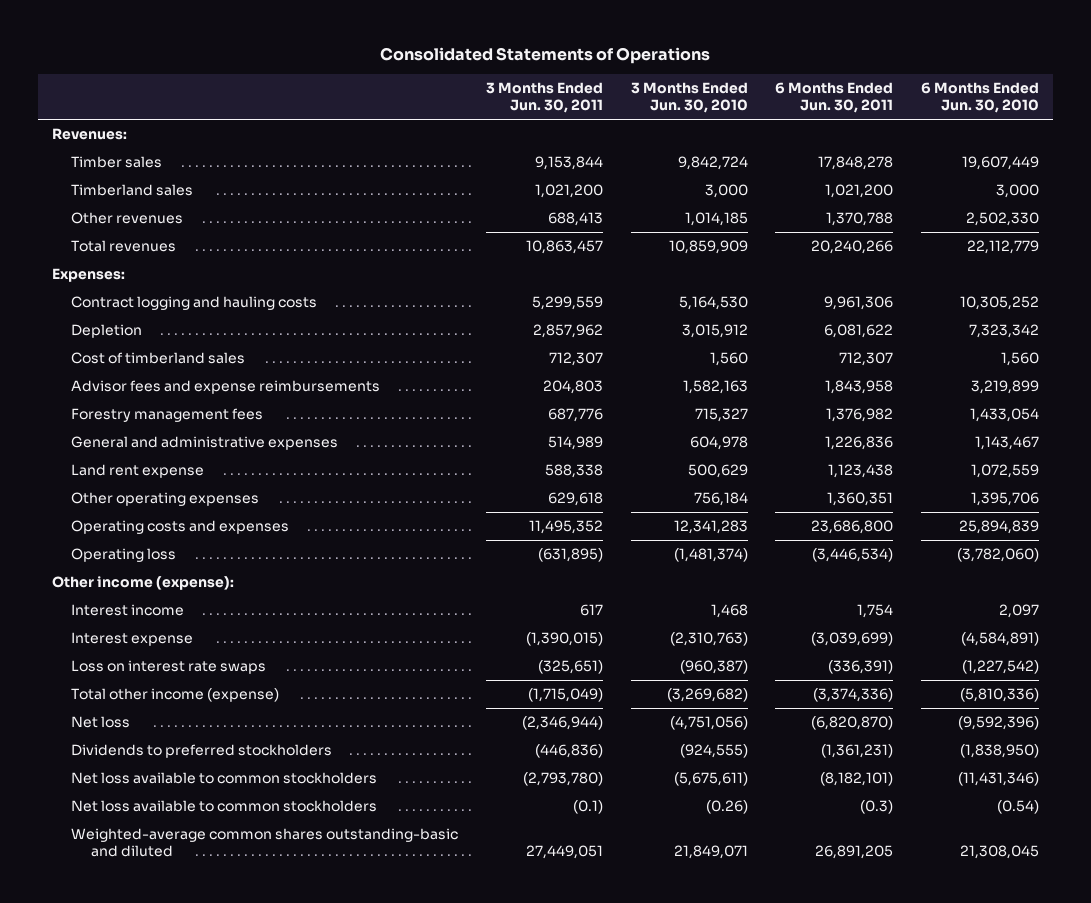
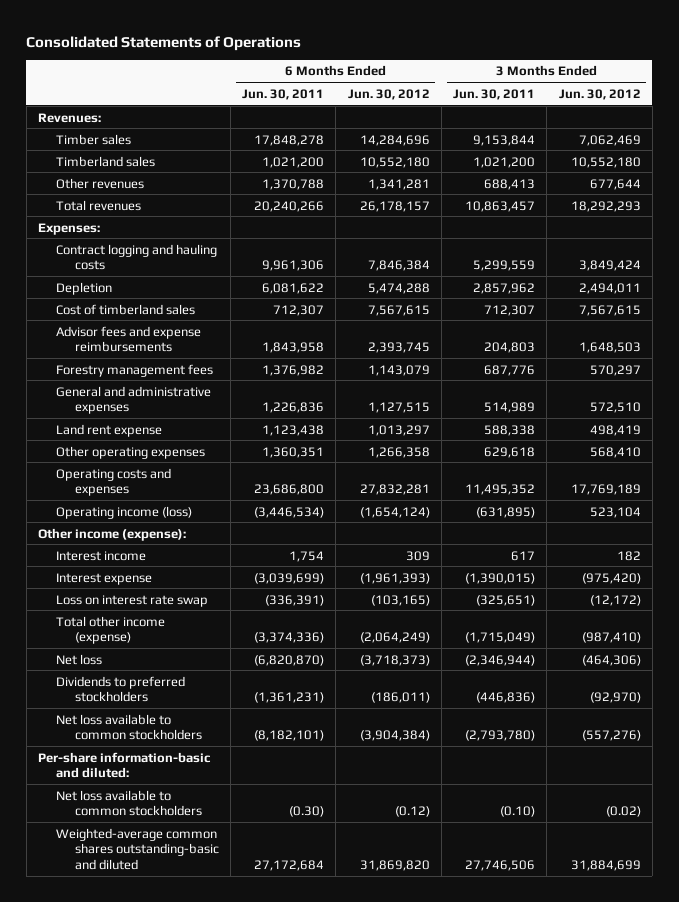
[630,82,748,114] 3 Months Ended Jun. 30, 2010 -> none
[920,82,1039,114] 6 Months Ended Jun. 30, 2010 -> none
none -> [347,88,430,100] Jun. 30, 2012
none -> [558,88,641,100] Jun. 30, 2012
[71,548,177,563] Operating loss -> [56,505,193,519] Operating income (loss)
[71,660,267,675] Loss on interest rate swaps -> [56,594,209,607] Loss on interest rate swap
none -> [38,751,212,779] Per-share information-basic and diluted:
[573,800,604,815] (0.1) -> [500,806,536,818] (0.10)
[860,800,894,815] (0.3) -> [289,806,325,818] (0.30)
[526,845,604,860] 27,449,051 -> [465,859,536,871] 27,746,506
[815,845,894,860] 26,891,205 -> [254,859,325,871] 27,172,684

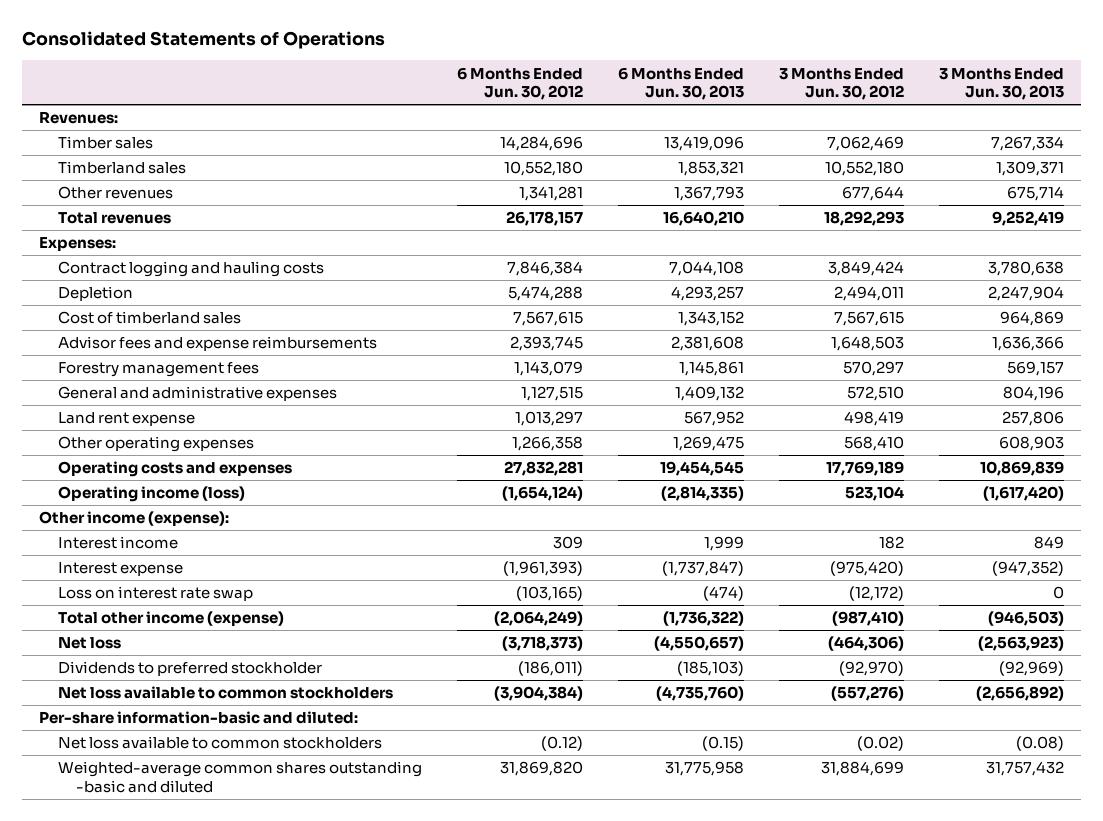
[242,88,325,100] Jun. 30, 2011 -> none
[453,88,536,100] Jun. 30, 2011 -> none
none -> [617,66,744,100] 6 Months Ended Jun. 30, 2013
none -> [938,67,1064,100] 3 Months Ended Jun. 30, 2013
[56,675,186,703] Dividends to preferred stockholders -> [57,661,322,677] Dividends to preferred stockholder
[56,827,219,870] Weighted-average common shares outstanding-basic and diluted -> [57,761,422,793] Weighted-average common shares outstanding -basic and diluted

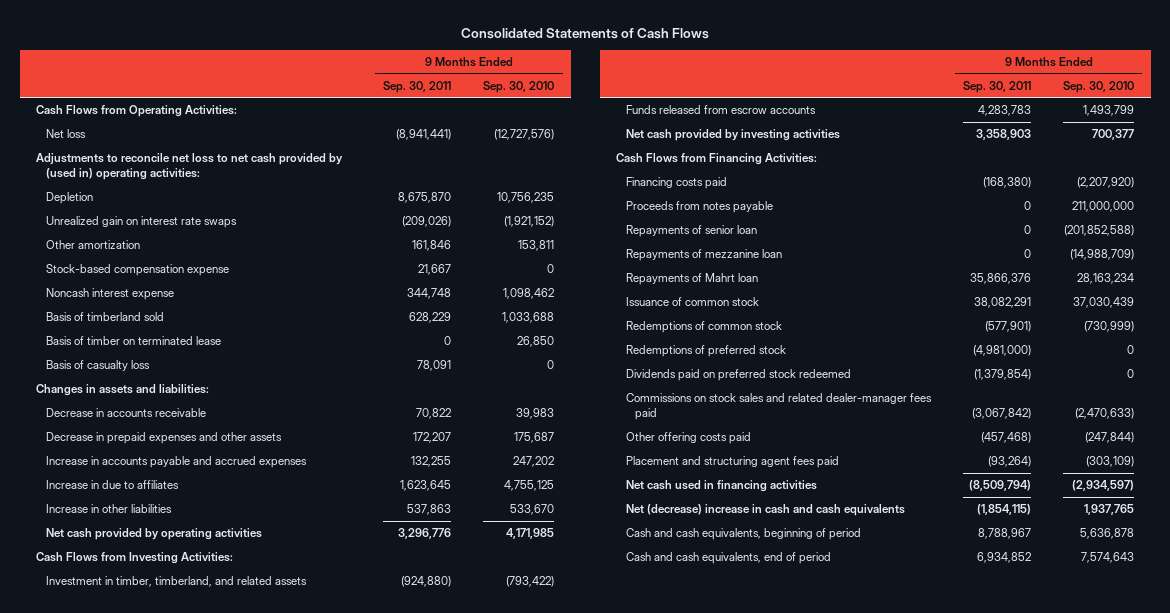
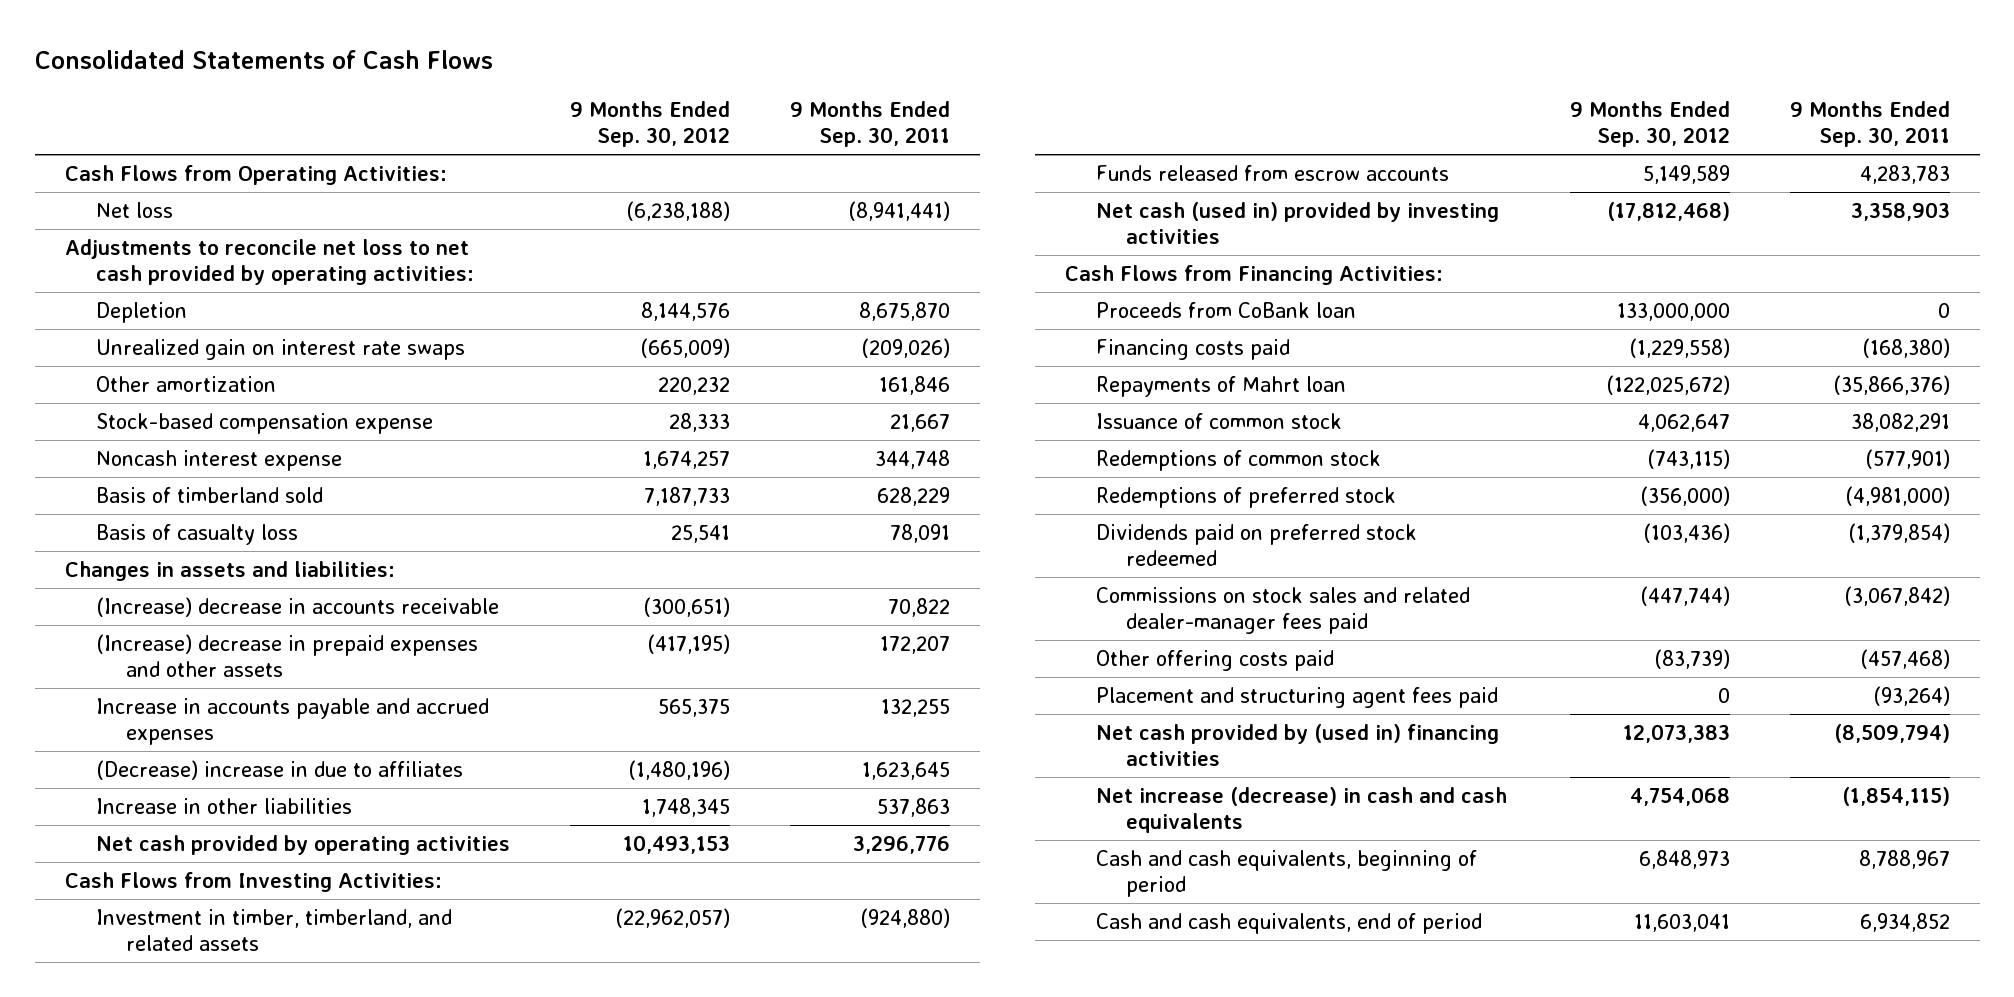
[483,80,555,93] Sep. 30, 2010 -> none
none -> [569,100,730,148] 9 Months Ended Sep. 30, 2012
[36,153,344,181] Adjustments to reconcile net loss to net cash provided by (used in) operating activities: -> [64,238,474,286] Adjustments to reconcile net loss to net cash provided by operating activities:
[45,336,221,346] Basis of timber on terminated lease -> none
[45,408,206,418] Decrease in accounts receivable -> [95,596,499,617] (Increase) decrease in accounts receivable
[45,432,282,445] Decrease in prepaid expenses and other assets -> [95,633,478,678] (Increase) decrease in prepaid expenses and other assets
[45,480,179,490] Increase in due to affiliates -> [95,759,463,780] (Decrease) increase in due to affiliates
[625,129,840,142] Net cash provided by investing activities -> [1095,201,1499,245] Net cash (used in) provided by investing activities
none -> [1095,301,1356,318] Proceeds from CoBank loan
[625,201,773,214] Proceeds from notes payable -> none
[625,225,757,238] Repayments of senior loan -> none
[625,249,782,262] Repayments of mezzanine loan -> none
[969,273,1031,285] 35,866,376 -> [1832,374,1950,395] (35,866,376)
[625,480,817,493] Net cash used in financing activities -> [1095,723,1499,767] Net cash provided by (used in) financing activities
[625,504,905,517] Net (decrease) increase in cash and cash equivalents -> [1095,786,1507,834] Net increase (decrease) in cash and cash equivalents

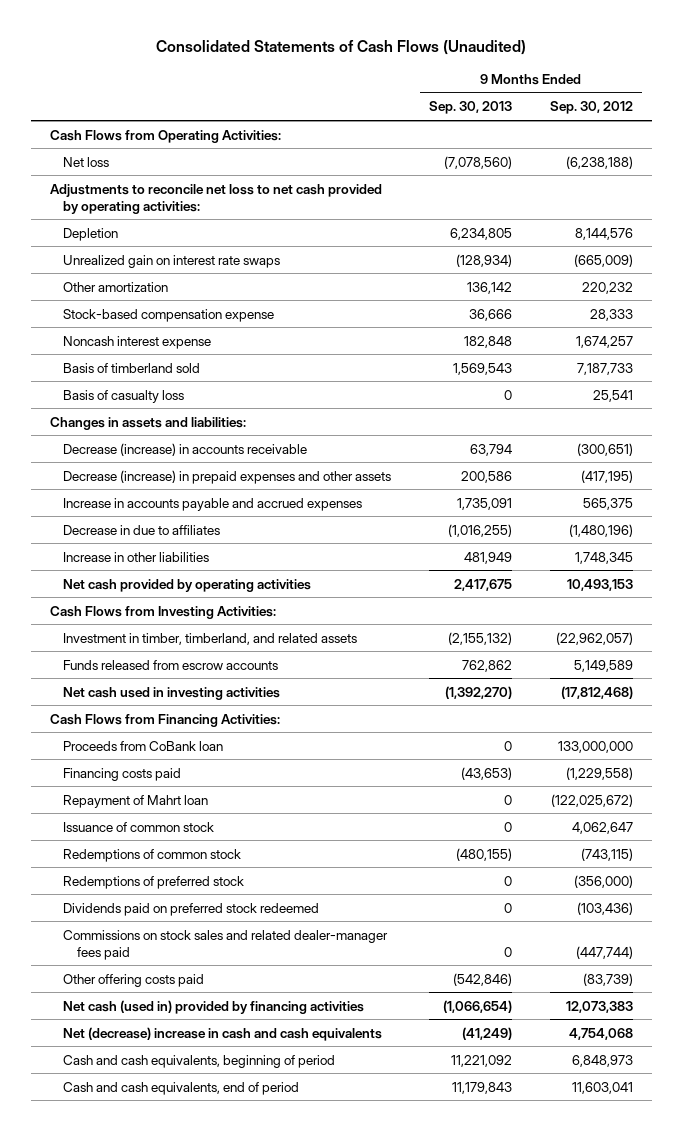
[34,50,493,70] Consolidated Statements of Cash Flows -> [156,39,527,55] Consolidated Statements of Cash Flows (Unaudited)
[789,100,950,148] 9 Months Ended Sep. 30, 2011 -> none
none -> [429,101,513,115] Sep. 30, 2013
[95,596,499,617] (Increase) decrease in accounts receivable -> [63,442,308,456] Decrease (increase) in accounts receivable
[95,633,478,678] (Increase) decrease in prepaid expenses and other assets -> [63,469,392,484] Decrease (increase) in prepaid expenses and other assets
[95,759,463,780] (Decrease) increase in due to affiliates -> [63,524,221,535] Decrease in due to affiliates
[1095,201,1499,245] Net cash (used in) provided by investing activities -> [63,686,281,700] Net cash used in investing activities
[1095,375,1346,397] Repayments of Mahrt loan -> [63,794,209,808] Repayment of Mahrt loan
[1095,686,1498,708] Placement and structuring agent fees paid -> none
[1095,723,1499,767] Net cash provided by (used in) financing activities -> [63,999,365,1014] Net cash (used in) provided by financing activities
[1095,786,1507,834] Net increase (decrease) in cash and cash equivalents -> [63,1026,383,1041] Net (decrease) increase in cash and cash equivalents

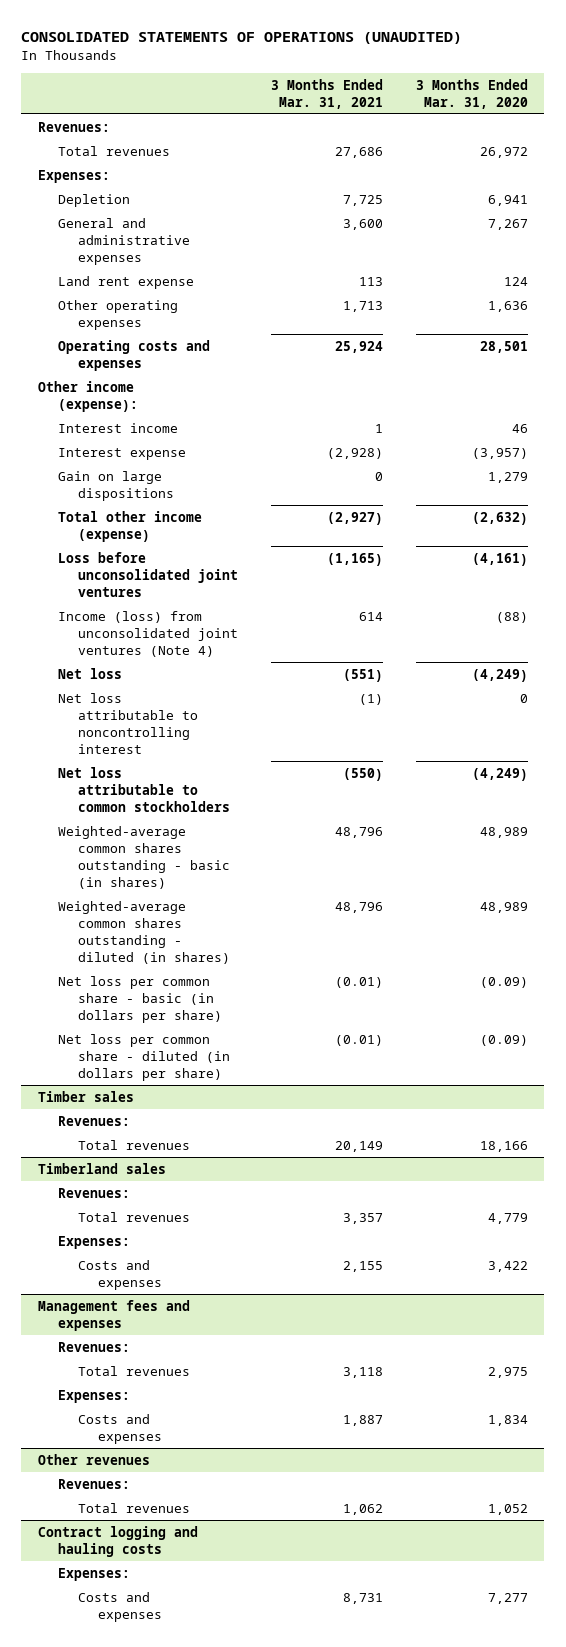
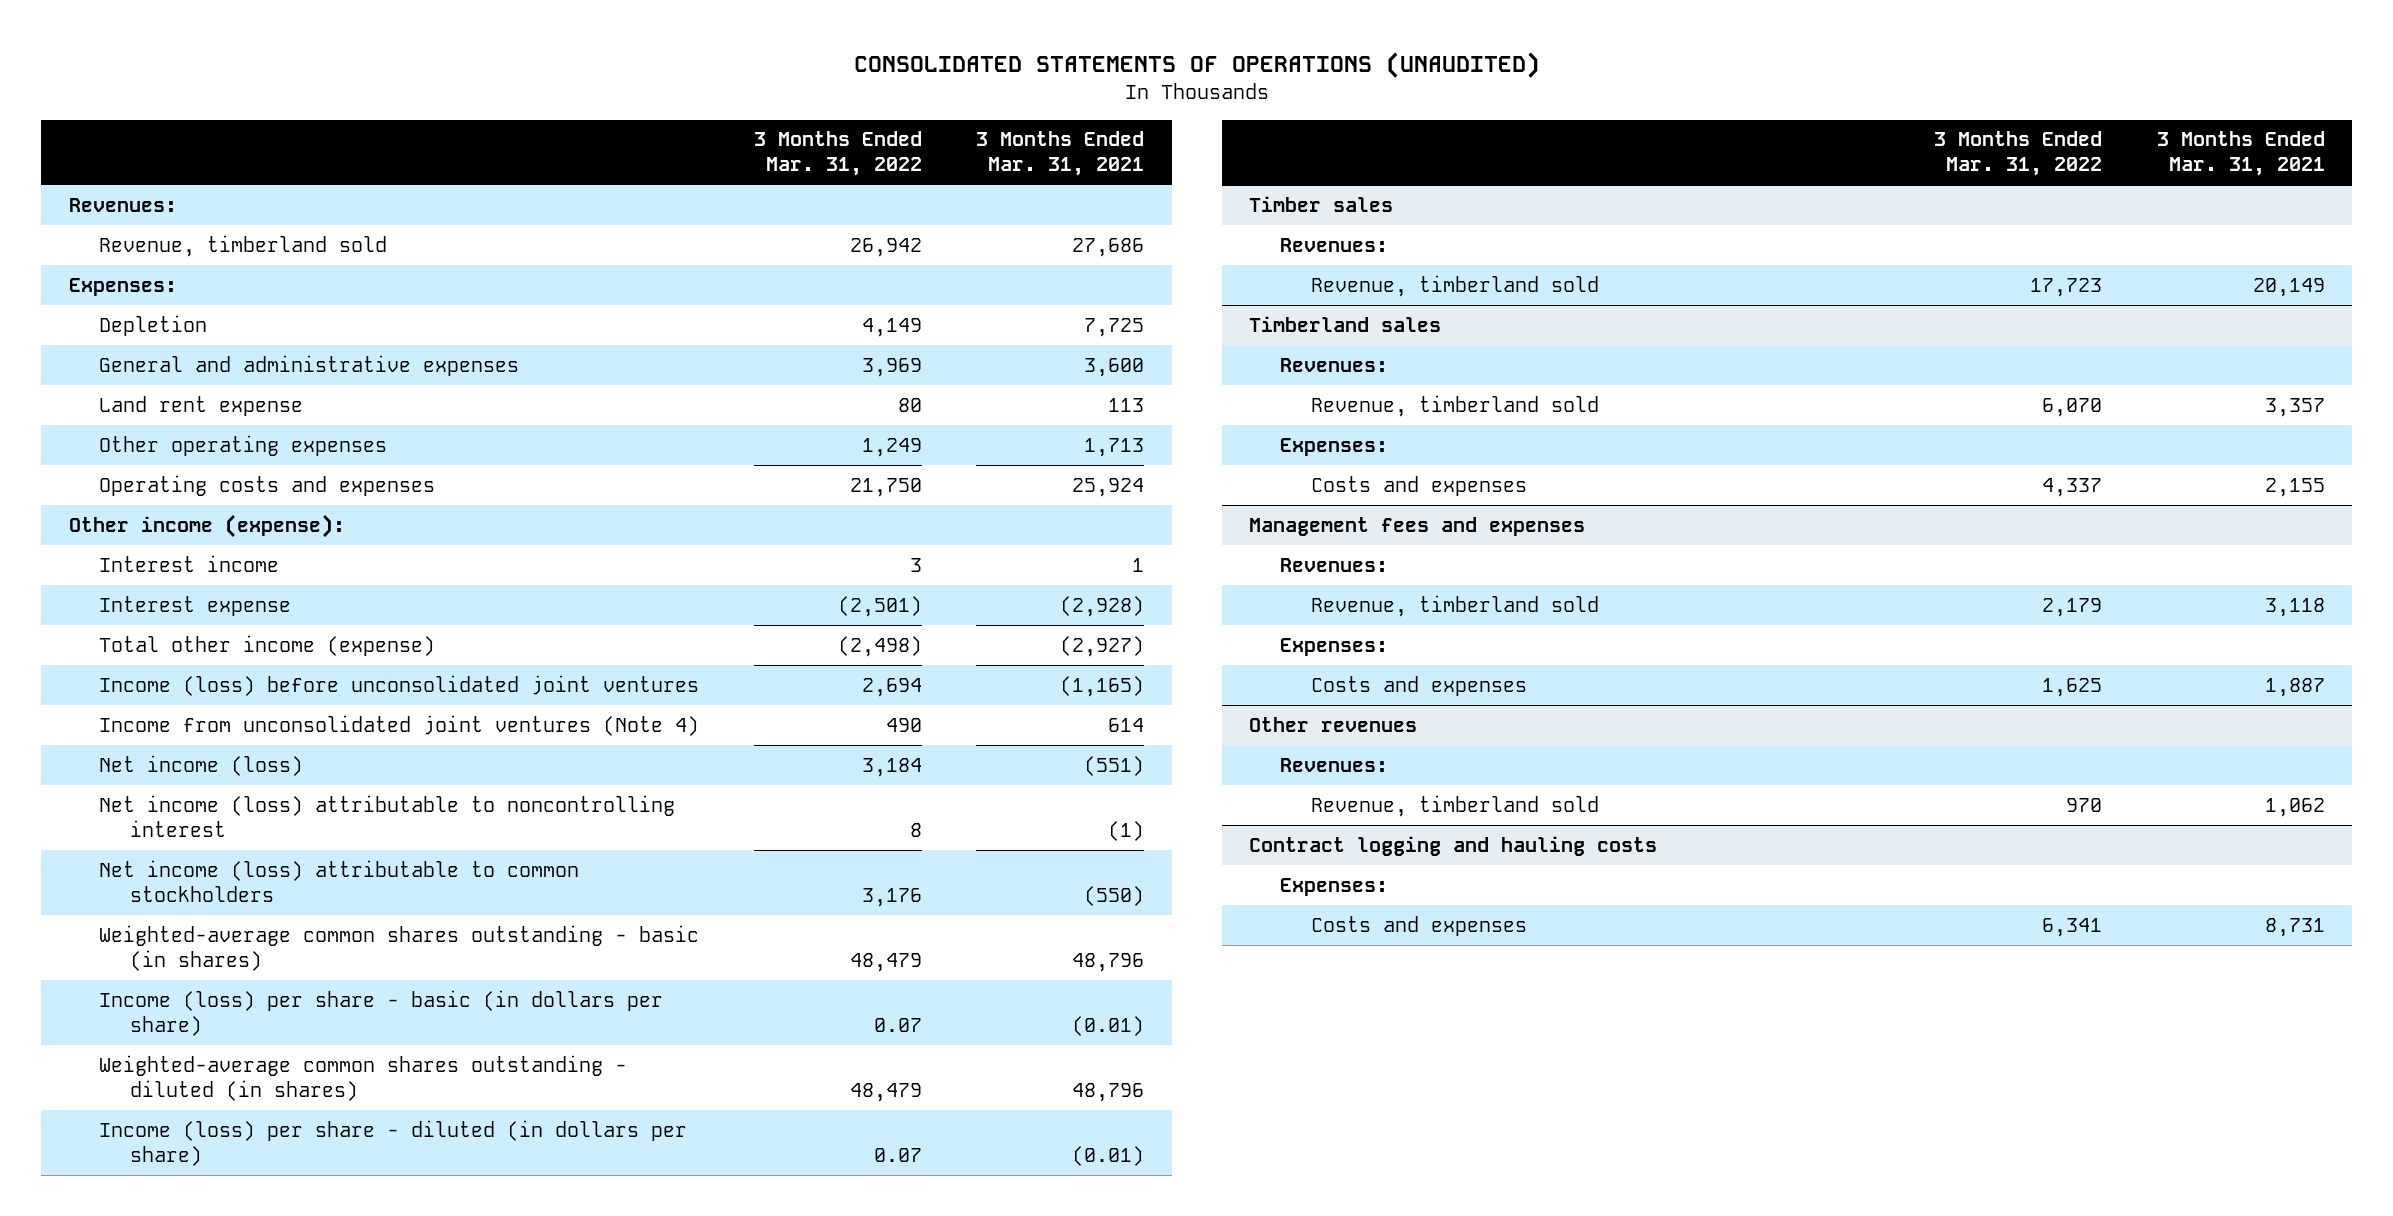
[415,78,528,109] 3 Months Ended Mar. 31, 2020 -> none
none -> [753,131,922,177] 3 Months Ended Mar. 31, 2022
[57,145,170,156] Total revenues -> [99,234,388,257] Revenue, timberland sold
[57,470,175,501] Gain on large dispositions -> none
[57,551,239,597] Loss before unconsolidated joint ventures -> [99,674,700,696] Income (loss) before unconsolidated joint ventures
[57,610,239,657] Income (loss) from unconsolidated joint ventures (Note 4) -> [99,714,700,736] Income from unconsolidated joint ventures (Note 4)
[57,667,122,679] Net loss -> [99,754,304,776] Net income (loss)
[57,692,199,754] Net loss attributable to noncontrolling interest -> [99,794,676,837] Net income (loss) attributable to noncontrolling interest
[57,766,231,812] Net loss attributable to common stockholders -> [99,859,580,902] Net income (loss) attributable to common stockholders
none -> [99,989,664,1036] Income (loss) per share - basic (in dollars per share)
[57,975,223,1023] Net loss per common share - basic (in dollars per share) -> none
[57,1033,231,1081] Net loss per common share - diluted (in dollars per share) -> [99,1119,688,1166] Income (loss) per share - diluted (in dollars per share)
[78,1139,191,1150] Total revenues -> [1310,274,1599,297] Revenue, timberland sold
[78,1211,191,1222] Total revenues -> [1310,394,1599,417] Revenue, timberland sold
[78,1365,191,1376] Total revenues -> [1310,594,1599,617] Revenue, timberland sold
[78,1502,191,1513] Total revenues -> [1310,794,1599,817] Revenue, timberland sold

